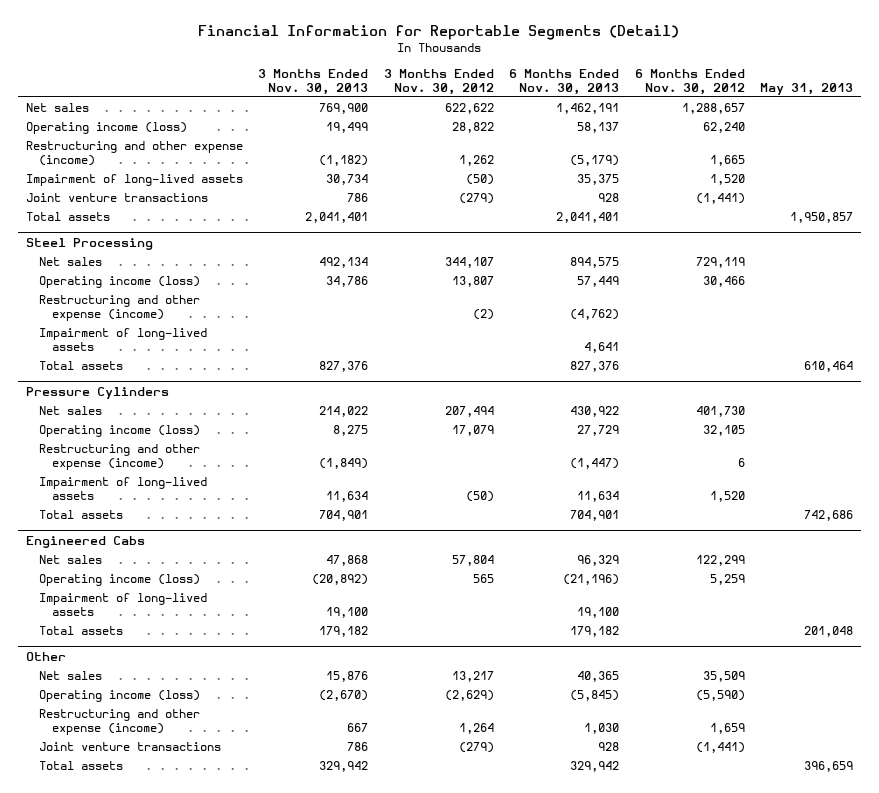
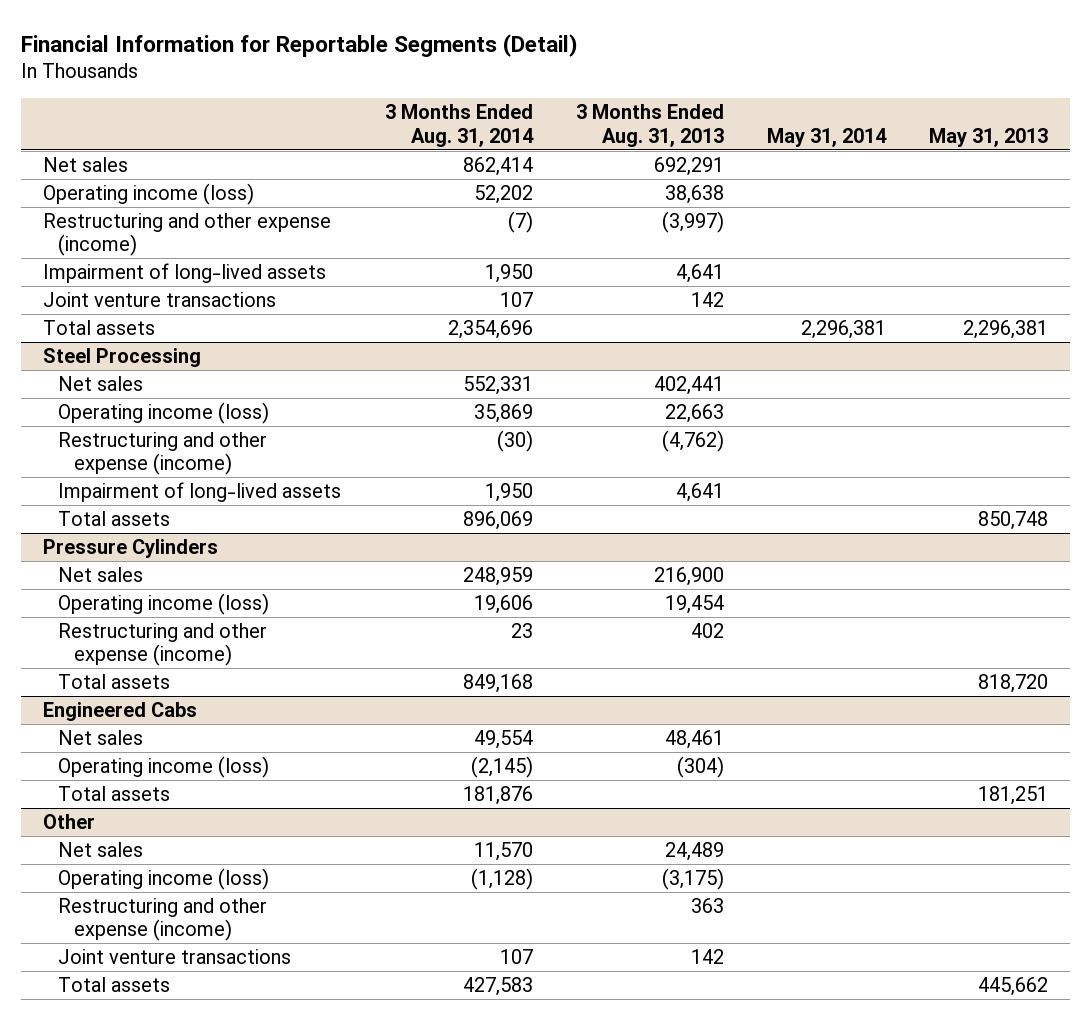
[258,68,369,95] 3 Months Ended Nov. 30, 2013 -> none
[383,68,494,95] 3 Months Ended Nov. 30, 2012 -> none
[509,68,620,95] 6 Months Ended Nov. 30, 2013 -> none
[634,68,745,95] 6 Months Ended Nov. 30, 2012 -> none
none -> [384,104,534,147] 3 Months Ended Aug. 31, 2014
none -> [575,104,724,147] 3 Months Ended Aug. 31, 2013
none -> [766,127,887,147] May 31, 2014
[790,211,854,223] 1,950,857 -> [963,320,1049,340] 2,296,381
[804,360,854,372] 610,464 -> [978,511,1049,531] 850,748
[38,476,207,500] Impairment of long-lived assets -> none
[804,509,854,521] 742,686 -> [978,674,1049,694] 818,720
[38,592,207,616] Impairment of long-lived assets -> none
[804,625,854,637] 201,048 -> [978,786,1049,806] 181,251
[804,760,854,772] 396,659 -> [978,977,1049,997] 445,662

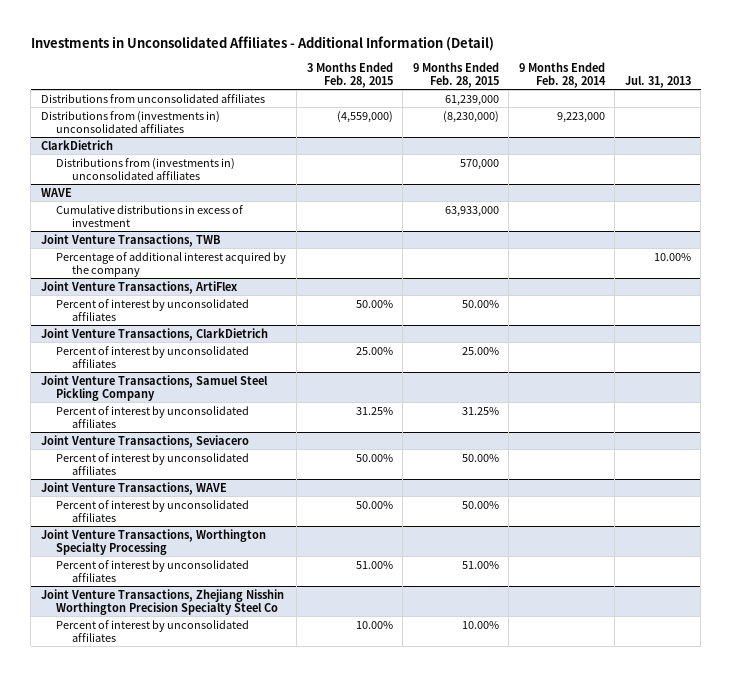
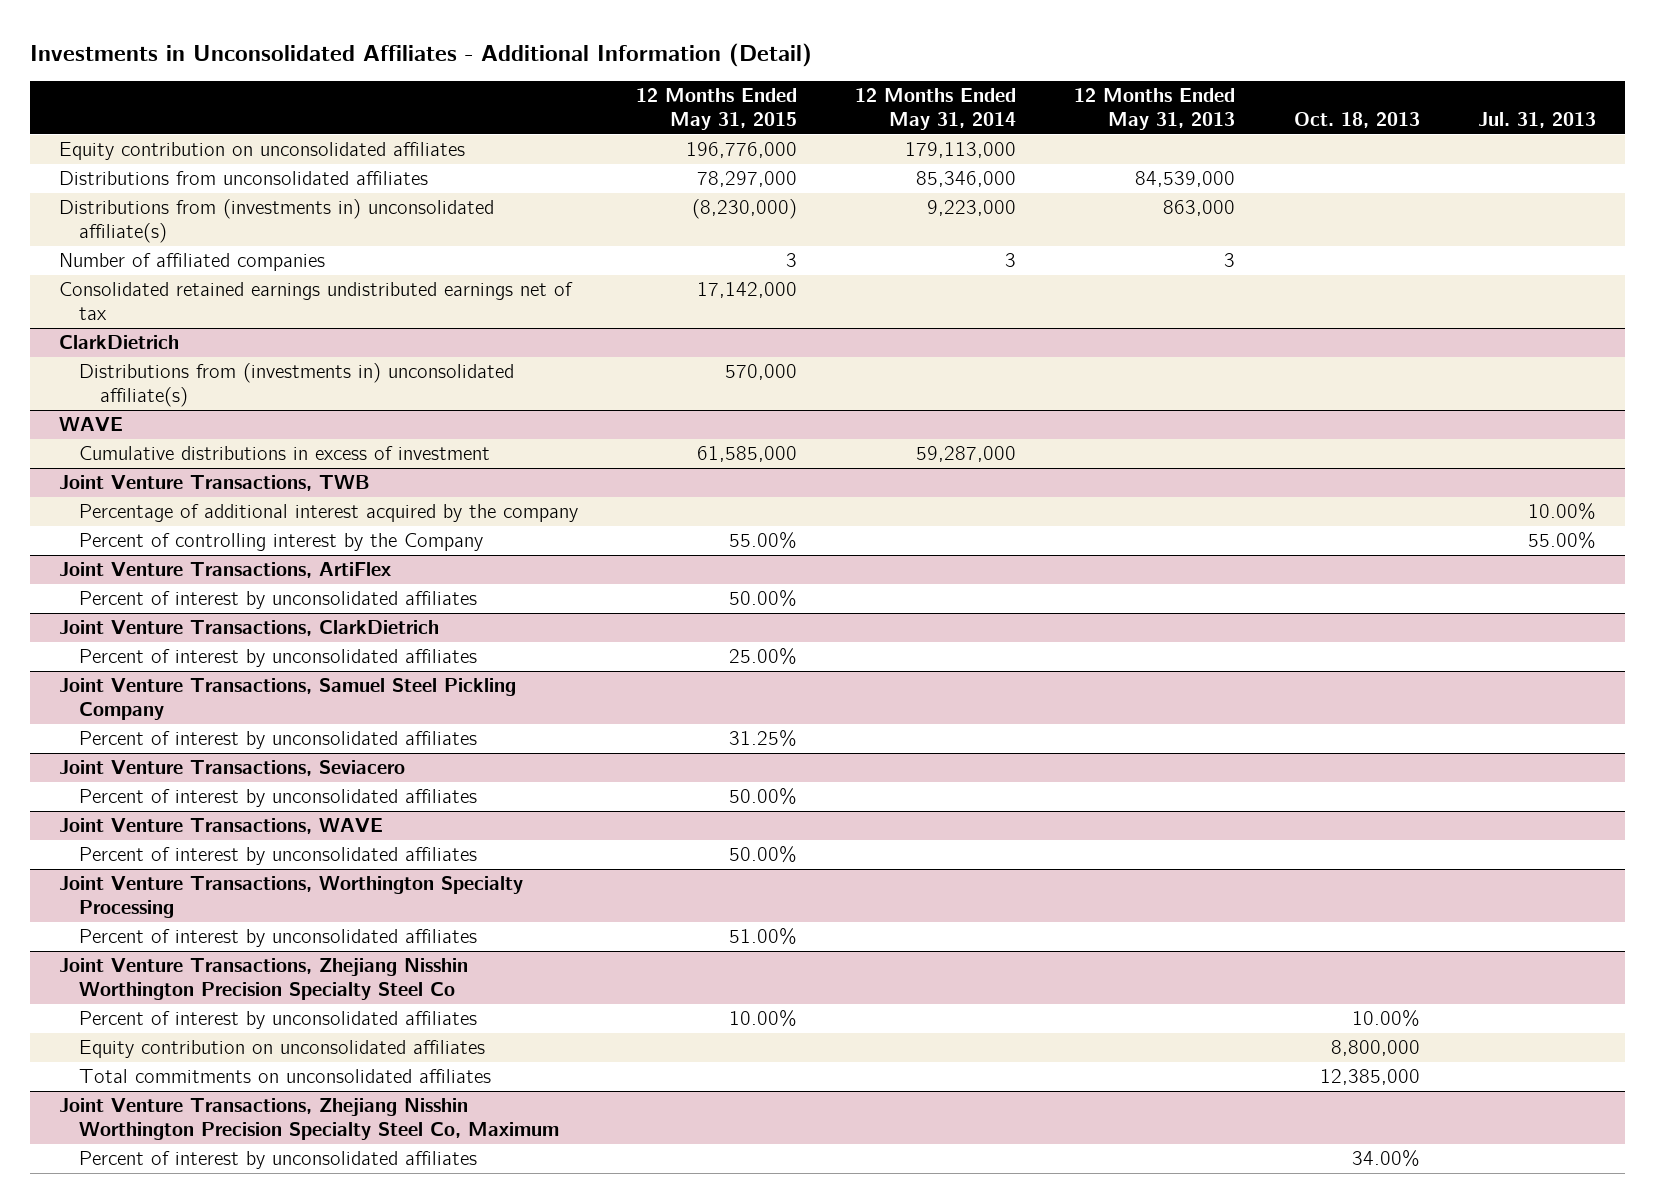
[306,61,393,88] 3 Months Ended Feb. 28, 2015 -> none
[412,61,499,88] 9 Months Ended Feb. 28, 2015 -> none
[518,61,606,88] 9 Months Ended Feb. 28, 2014 -> none
none -> [636,87,798,131] 12 Months Ended May 31, 2015
none -> [855,87,1017,131] 12 Months Ended May 31, 2014
none -> [1074,87,1236,131] 12 Months Ended May 31, 2013
none -> [1293,112,1420,129] Oct. 18, 2013
none -> [58,142,465,161] Equity contribution on unconsolidated affiliates
[40,110,220,133] Distributions from (investments in) unconsolidated affiliates -> [58,199,494,244] Distributions from (investments in) unconsolidated affiliate(s)
none -> [58,253,325,272] Number of affiliated companies
none -> [58,282,573,321] Consolidated retained earnings undistributed earnings net of tax
[56,157,236,180] Distributions from (investments in) unconsolidated affiliates -> [79,363,515,408] Distributions from (investments in) unconsolidated affiliate(s)
none -> [79,533,484,552] Percent of controlling interest by the Company
none -> [79,1040,486,1059] Equity contribution on unconsolidated affiliates
none -> [79,1069,492,1084] Total commitments on unconsolidated affiliates
none -> [58,1098,560,1141] Joint Venture Transactions, Zhejiang Nisshin Worthington Precision Specialty Steel Co, Maximum
none -> [79,1151,478,1170] Percent of interest by unconsolidated affiliates

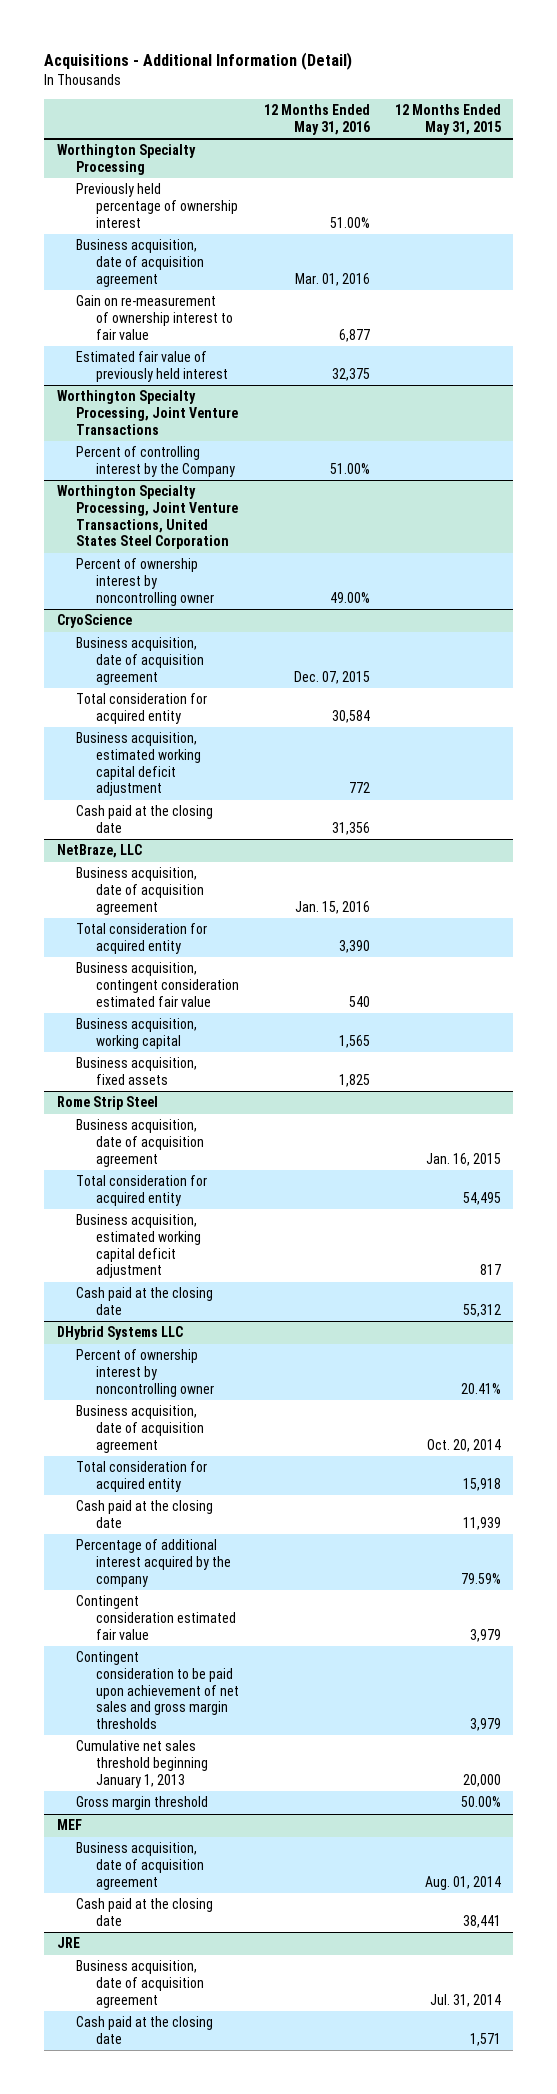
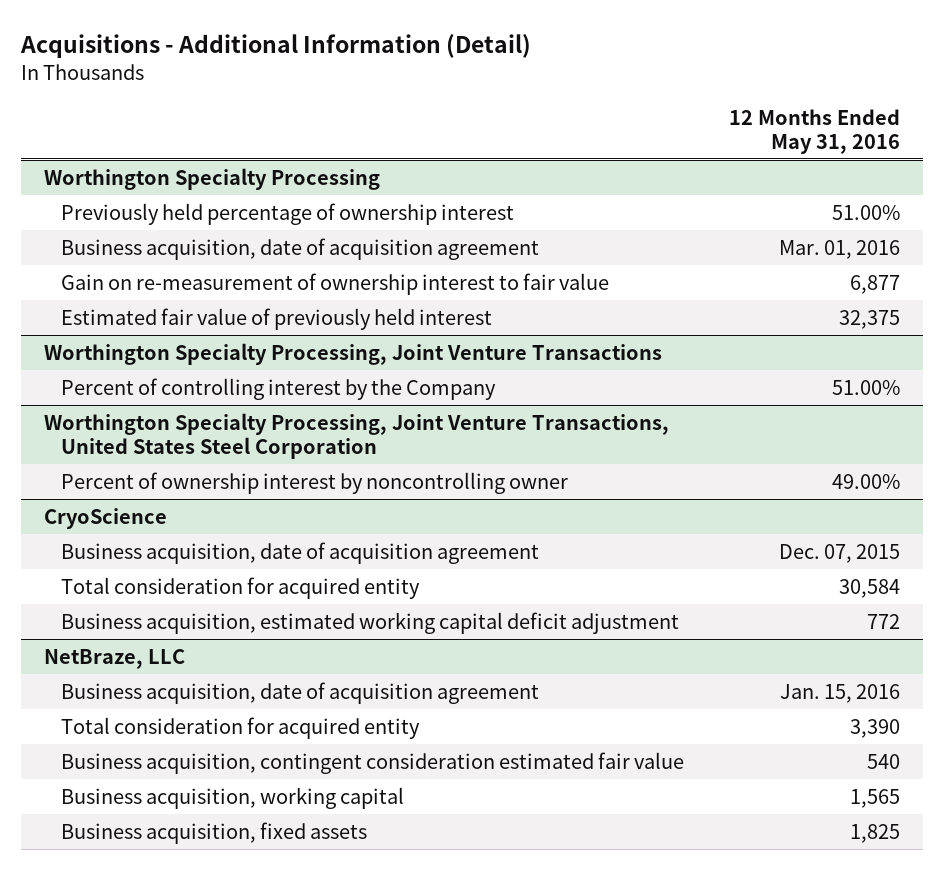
[394,104,501,135] 12 Months Ended May 31, 2015 -> none
[76,805,214,833] Cash paid at the closing date -> none
[56,1096,158,1111] Rome Strip Steel -> none
[76,1119,204,1167] Business acquisition, date of acquisition agreement -> none
[76,1175,208,1206] Total consideration for acquired entity -> none
[76,1214,201,1279] Business acquisition, estimated working capital deficit adjustment -> none
[76,1287,214,1315] Cash paid at the closing date -> none
[56,1326,183,1341] DHybrid Systems LLC -> none
[76,1349,214,1397] Percent of ownership interest by noncontrolling owner -> none
[76,1405,204,1453] Business acquisition, date of acquisition agreement -> none
[76,1461,208,1492] Total consideration for acquired entity -> none
[76,1500,214,1528] Cash paid at the closing date -> none
[76,1539,231,1587] Percentage of additional interest acquired by the company -> none
[76,1595,236,1640] Contingent consideration estimated fair value -> none
[76,1651,239,1729] Contingent consideration to be paid upon achievement of net sales and gross margin thresholds -> none
[76,1740,208,1788] Cumulative net sales threshold beginning January 1, 2013 -> none
[76,1796,209,1811] Gross margin threshold -> none
[56,1819,82,1831] MEF -> none
[76,1842,204,1890] Business acquisition, date of acquisition agreement -> none
[76,1898,214,1926] Cash paid at the closing date -> none
[56,1937,80,1949] JRE -> none
[76,1960,204,2008] Business acquisition, date of acquisition agreement -> none
[76,2016,214,2044] Cash paid at the closing date -> none

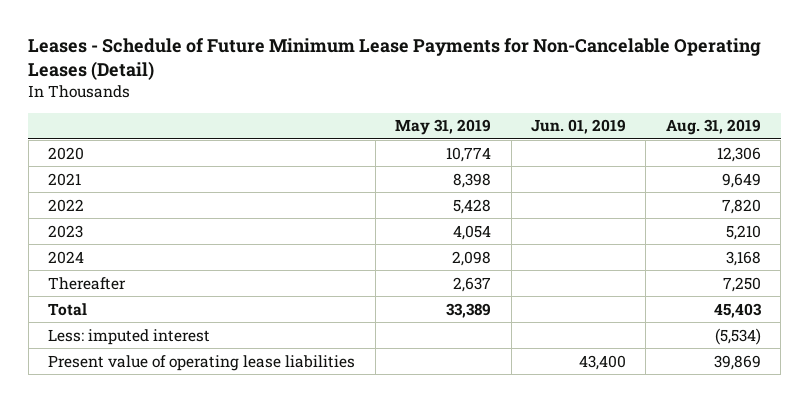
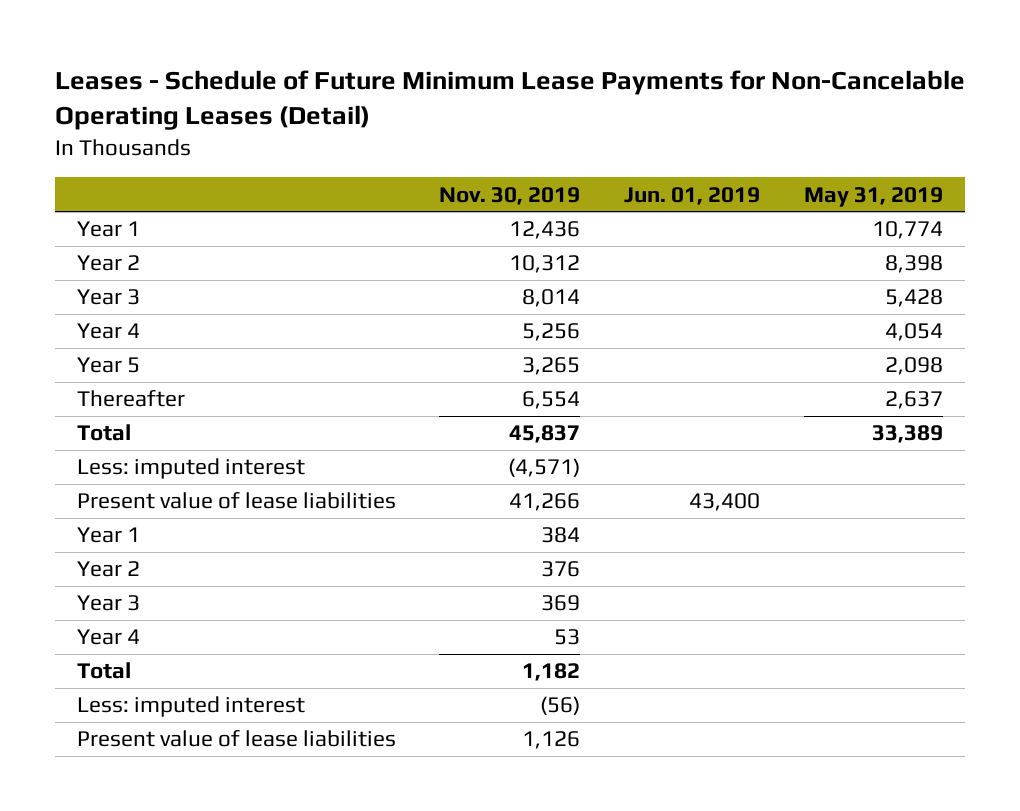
[665,119,761,136] Aug. 31, 2019 -> none
none -> [439,186,581,205] Nov. 30, 2019
[48,146,85,160] 2020 -> [76,221,140,238] Year 1
[48,172,82,186] 2021 -> [76,255,140,272] Year 2
[48,198,85,212] 2022 -> [76,289,140,306] Year 3
[48,224,84,238] 2023 -> [76,323,140,340] Year 4
[48,250,85,264] 2024 -> [76,357,140,374] Year 5
[48,354,356,371] Present value of operating lease liabilities -> [76,492,396,510] Present value of lease liabilities
none -> [76,527,140,544] Year 1
none -> [76,561,140,578] Year 2
none -> [76,595,140,612] Year 3
none -> [76,629,140,646] Year 4
none -> [76,662,131,680] Total
none -> [76,696,305,718] Less: imputed interest
none -> [76,730,396,748] Present value of lease liabilities

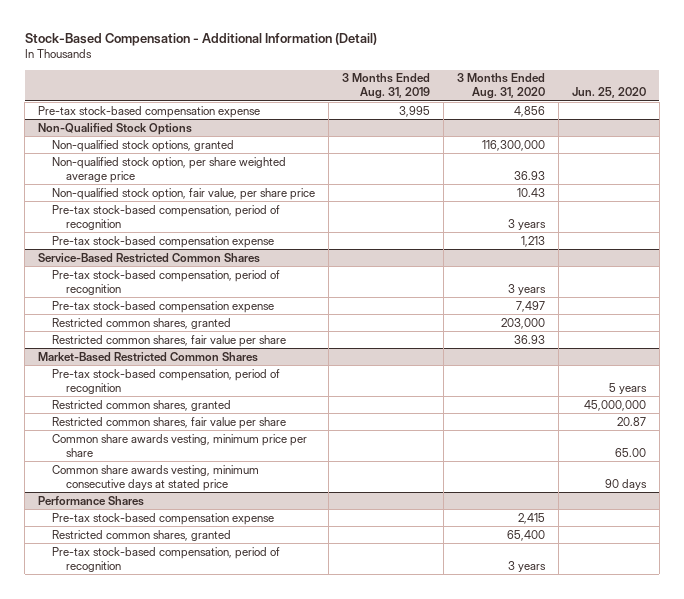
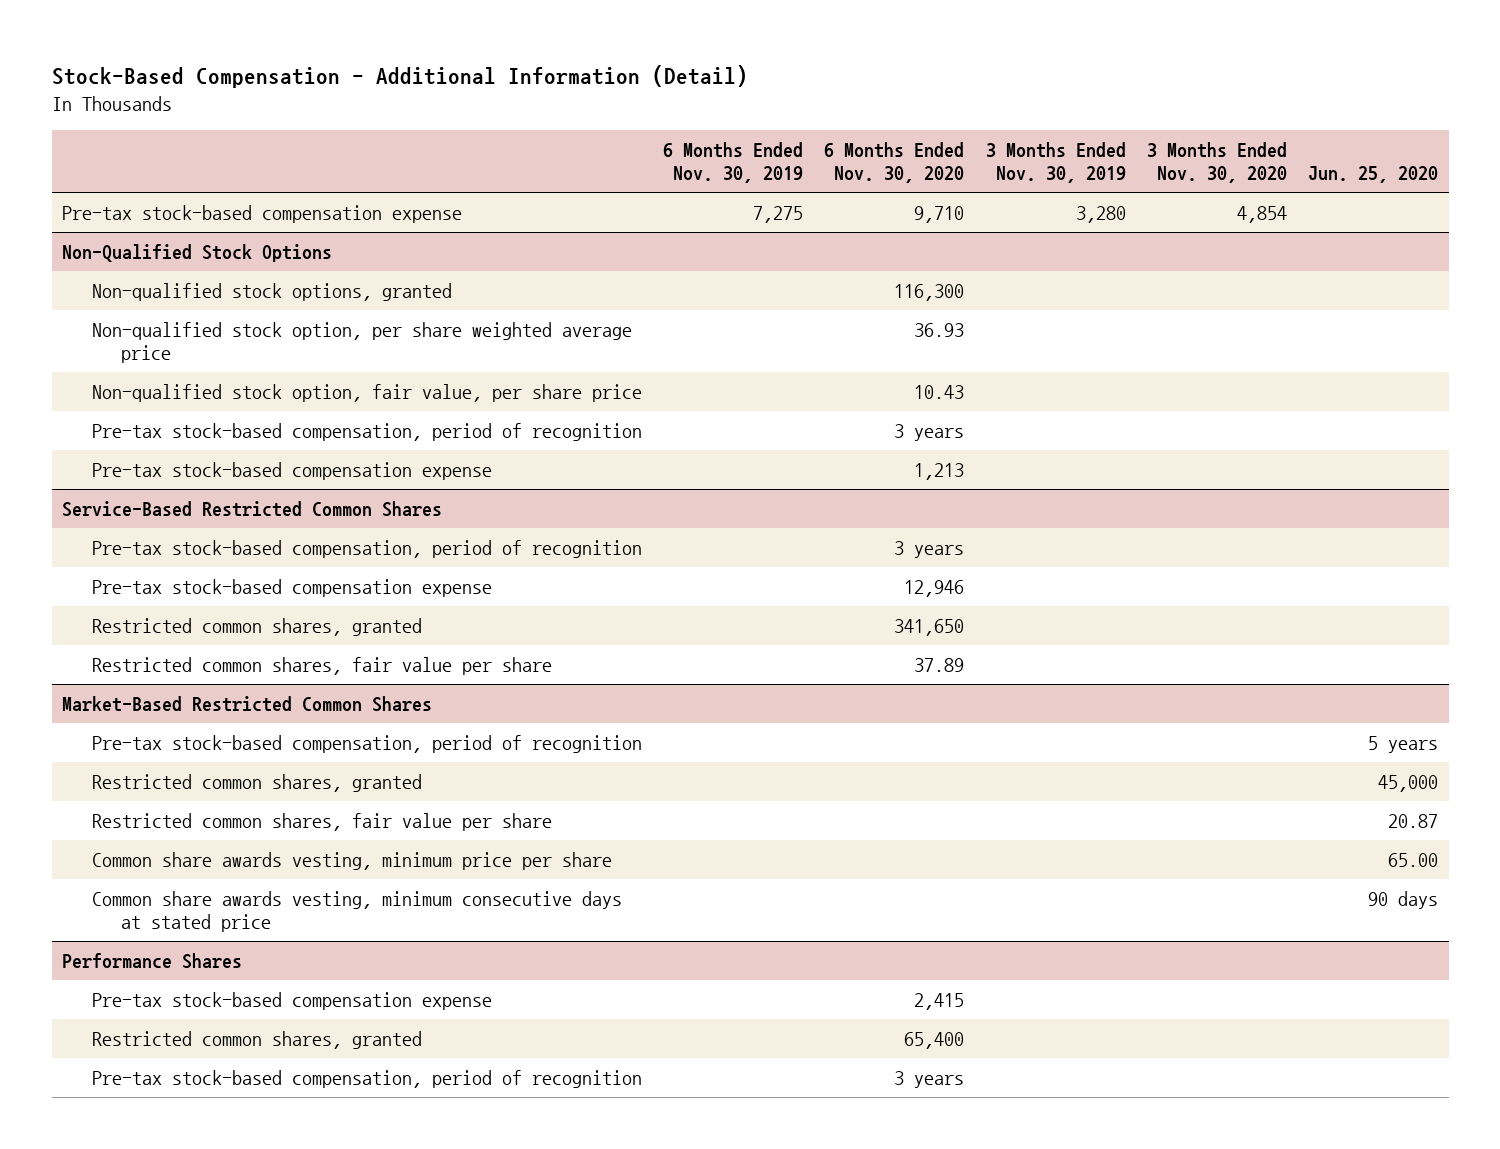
[342,73,431,100] 3 Months Ended Aug. 31, 2019 -> none
[456,73,545,100] 3 Months Ended Aug. 31, 2020 -> none
none -> [663,142,804,184] 6 Months Ended Nov. 30, 2019
none -> [824,142,965,184] 6 Months Ended Nov. 30, 2020
none -> [985,142,1126,184] 3 Months Ended Nov. 30, 2019
none -> [1146,142,1287,184] 3 Months Ended Nov. 30, 2020
[583,399,646,411] 45,000,000 -> [1378,774,1439,792] 45,000

